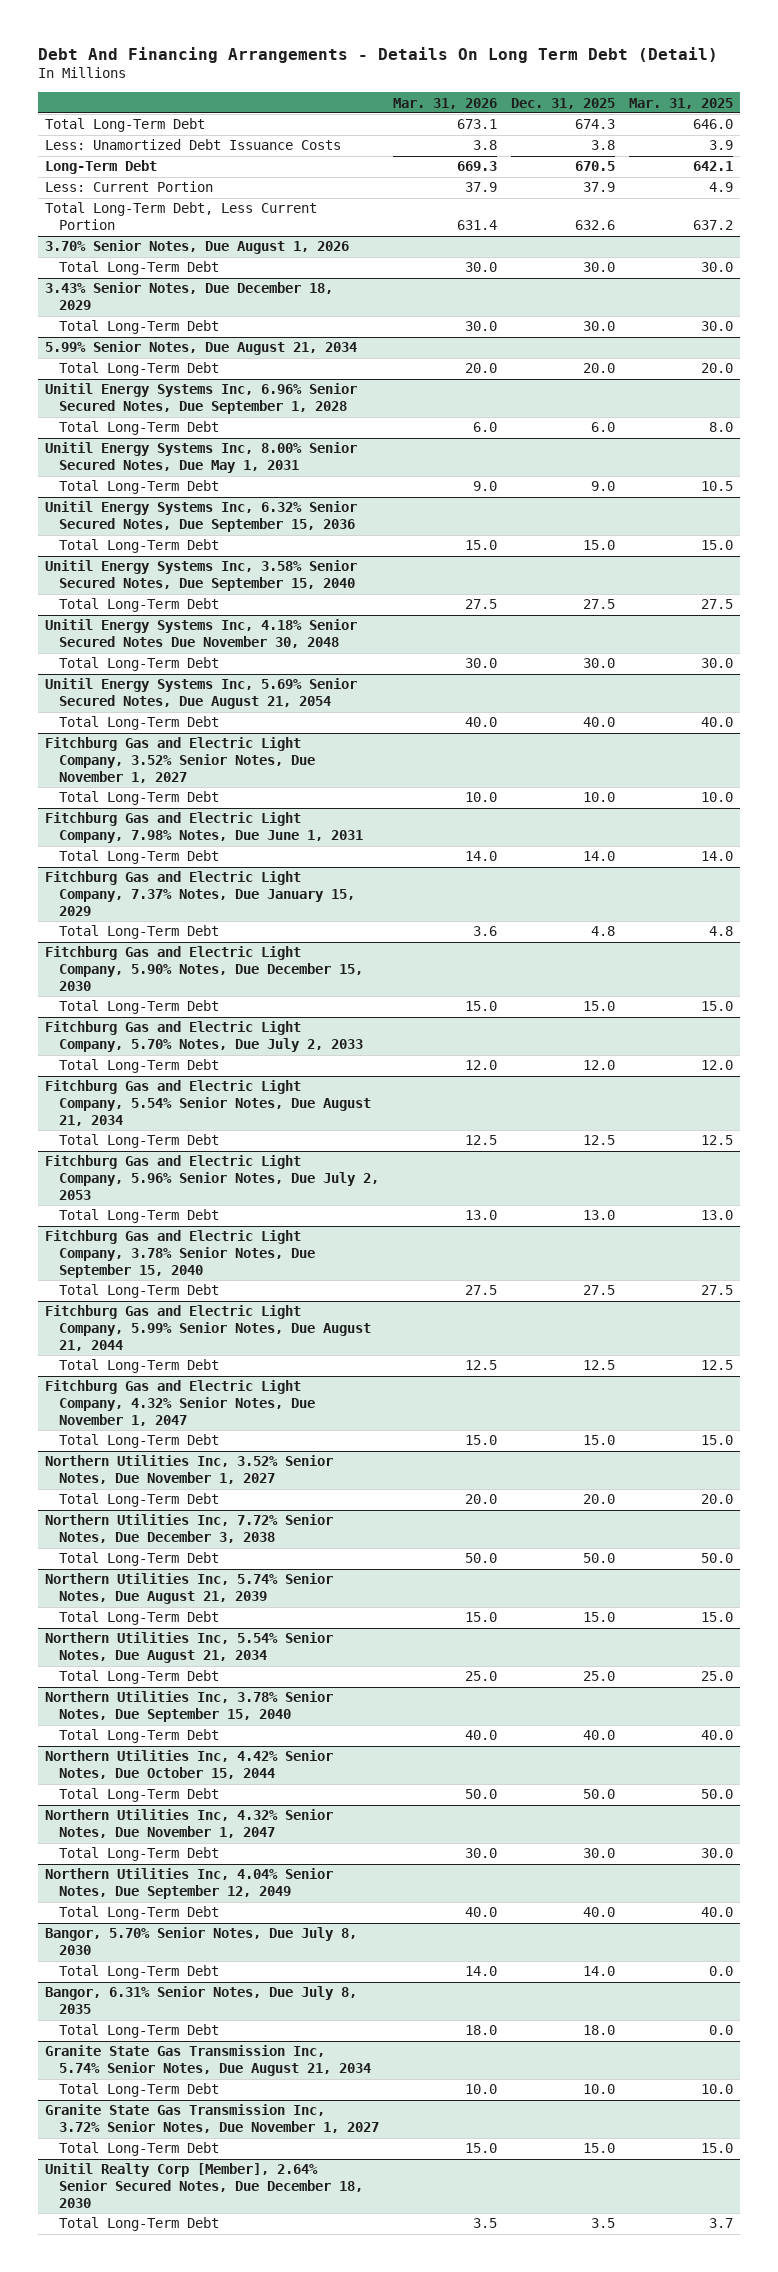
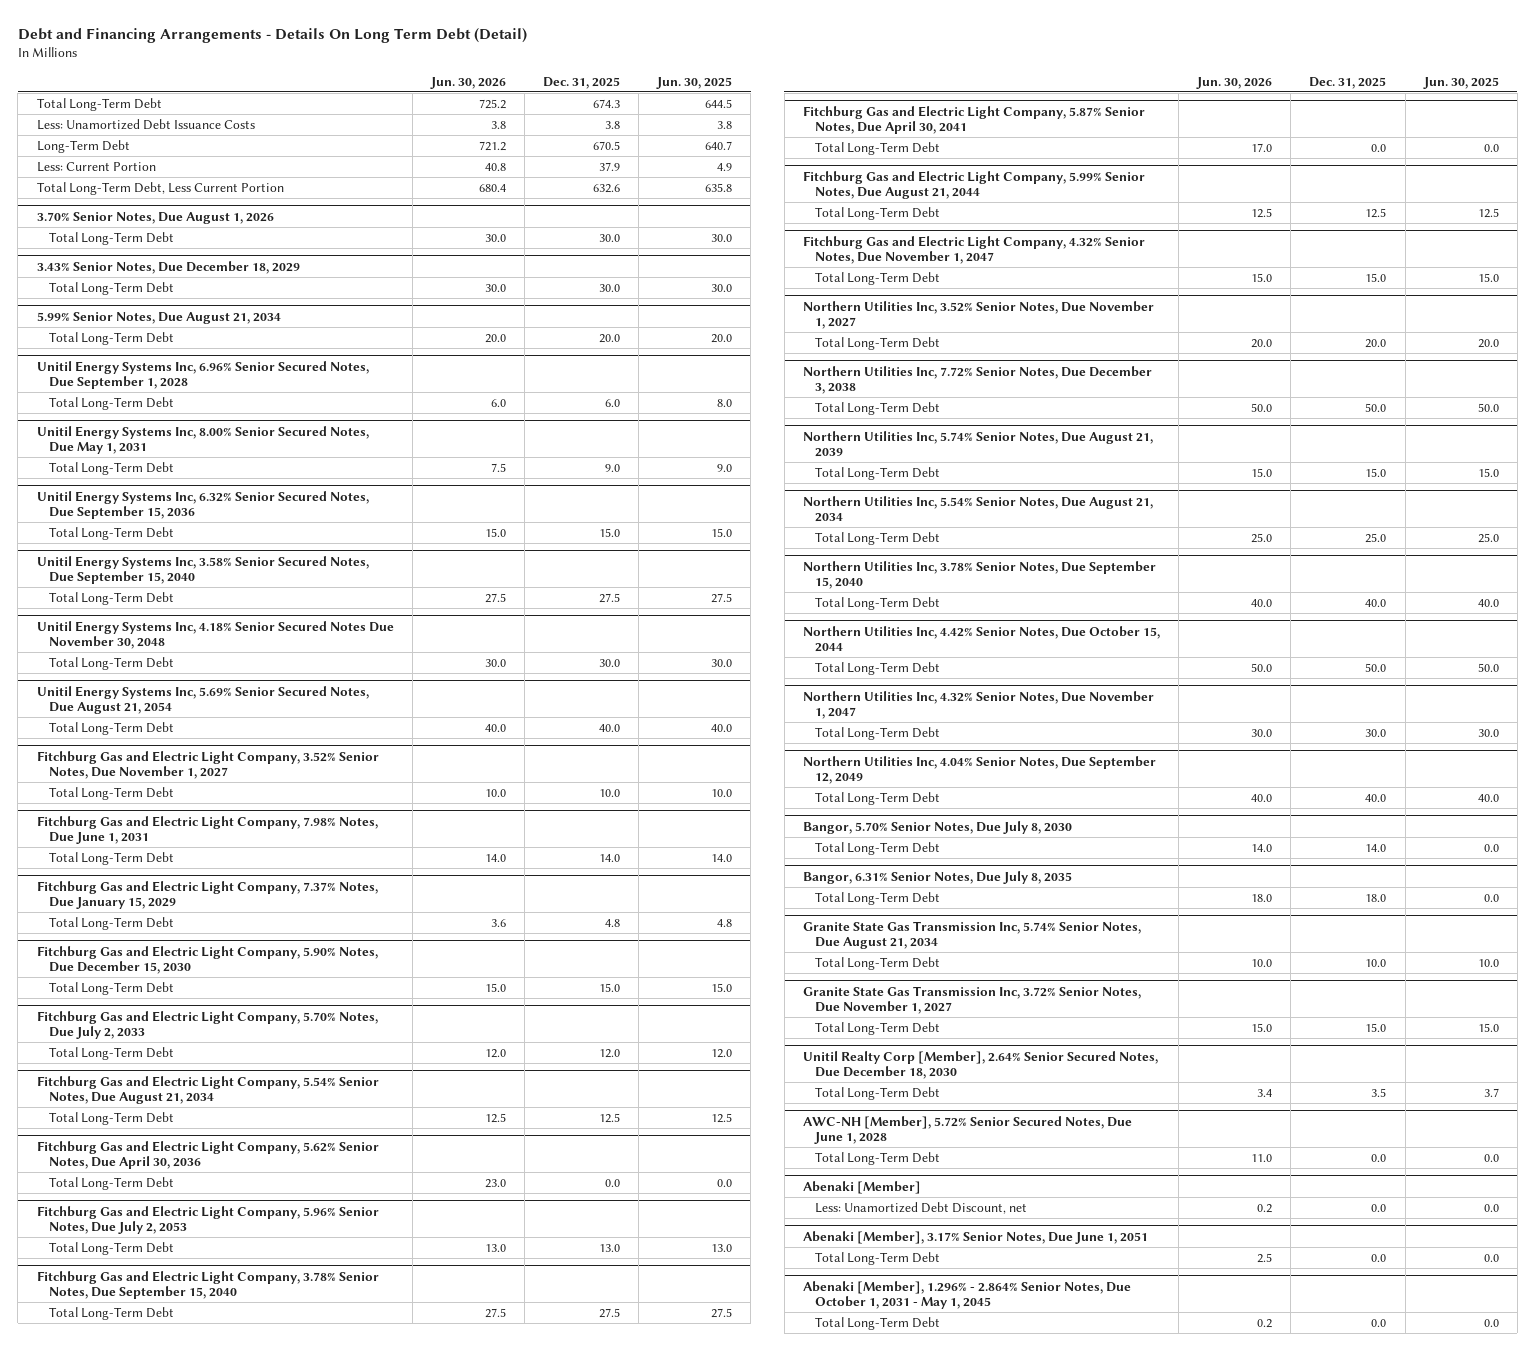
[38,46,719,63] Debt And Financing Arrangements - Details On Long Term Debt (Detail) -> [17,27,527,43] Debt and Financing Arrangements - Details On Long Term Debt (Detail)
[392,97,497,109] Mar. 31, 2026 -> none
[628,97,733,109] Mar. 31, 2025 -> none
none -> [429,76,506,89] Jun. 30, 2026
none -> [656,76,733,89] Jun. 30, 2025
none -> [36,1140,379,1170] Fitchburg Gas and Electric Light Company, 5.62% Senior Notes, Due April 30, 2036
none -> [48,1176,174,1190] Total Long-Term Debt
none -> [803,105,1146,135] Fitchburg Gas and Electric Light Company, 5.87% Senior Notes, Due April 30, 2041
none -> [815,141,941,155] Total Long-Term Debt
none -> [803,1115,1133,1145] AWC-NH [Member], 5.72% Senior Secured Notes, Due June 1, 2028
none -> [815,1151,941,1165] Total Long-Term Debt
none -> [803,1180,922,1194] Abenaki [Member]
none -> [815,1201,1028,1214] Less: Unamortized Debt Discount, net
none -> [803,1230,1149,1244] Abenaki [Member], 3.17% Senior Notes, Due June 1, 2051
none -> [815,1251,941,1265] Total Long-Term Debt
none -> [803,1280,1132,1310] Abenaki [Member], 1.296% - 2.864% Senior Notes, Due October 1, 2031 - May 1, 2045
none -> [815,1316,941,1330] Total Long-Term Debt

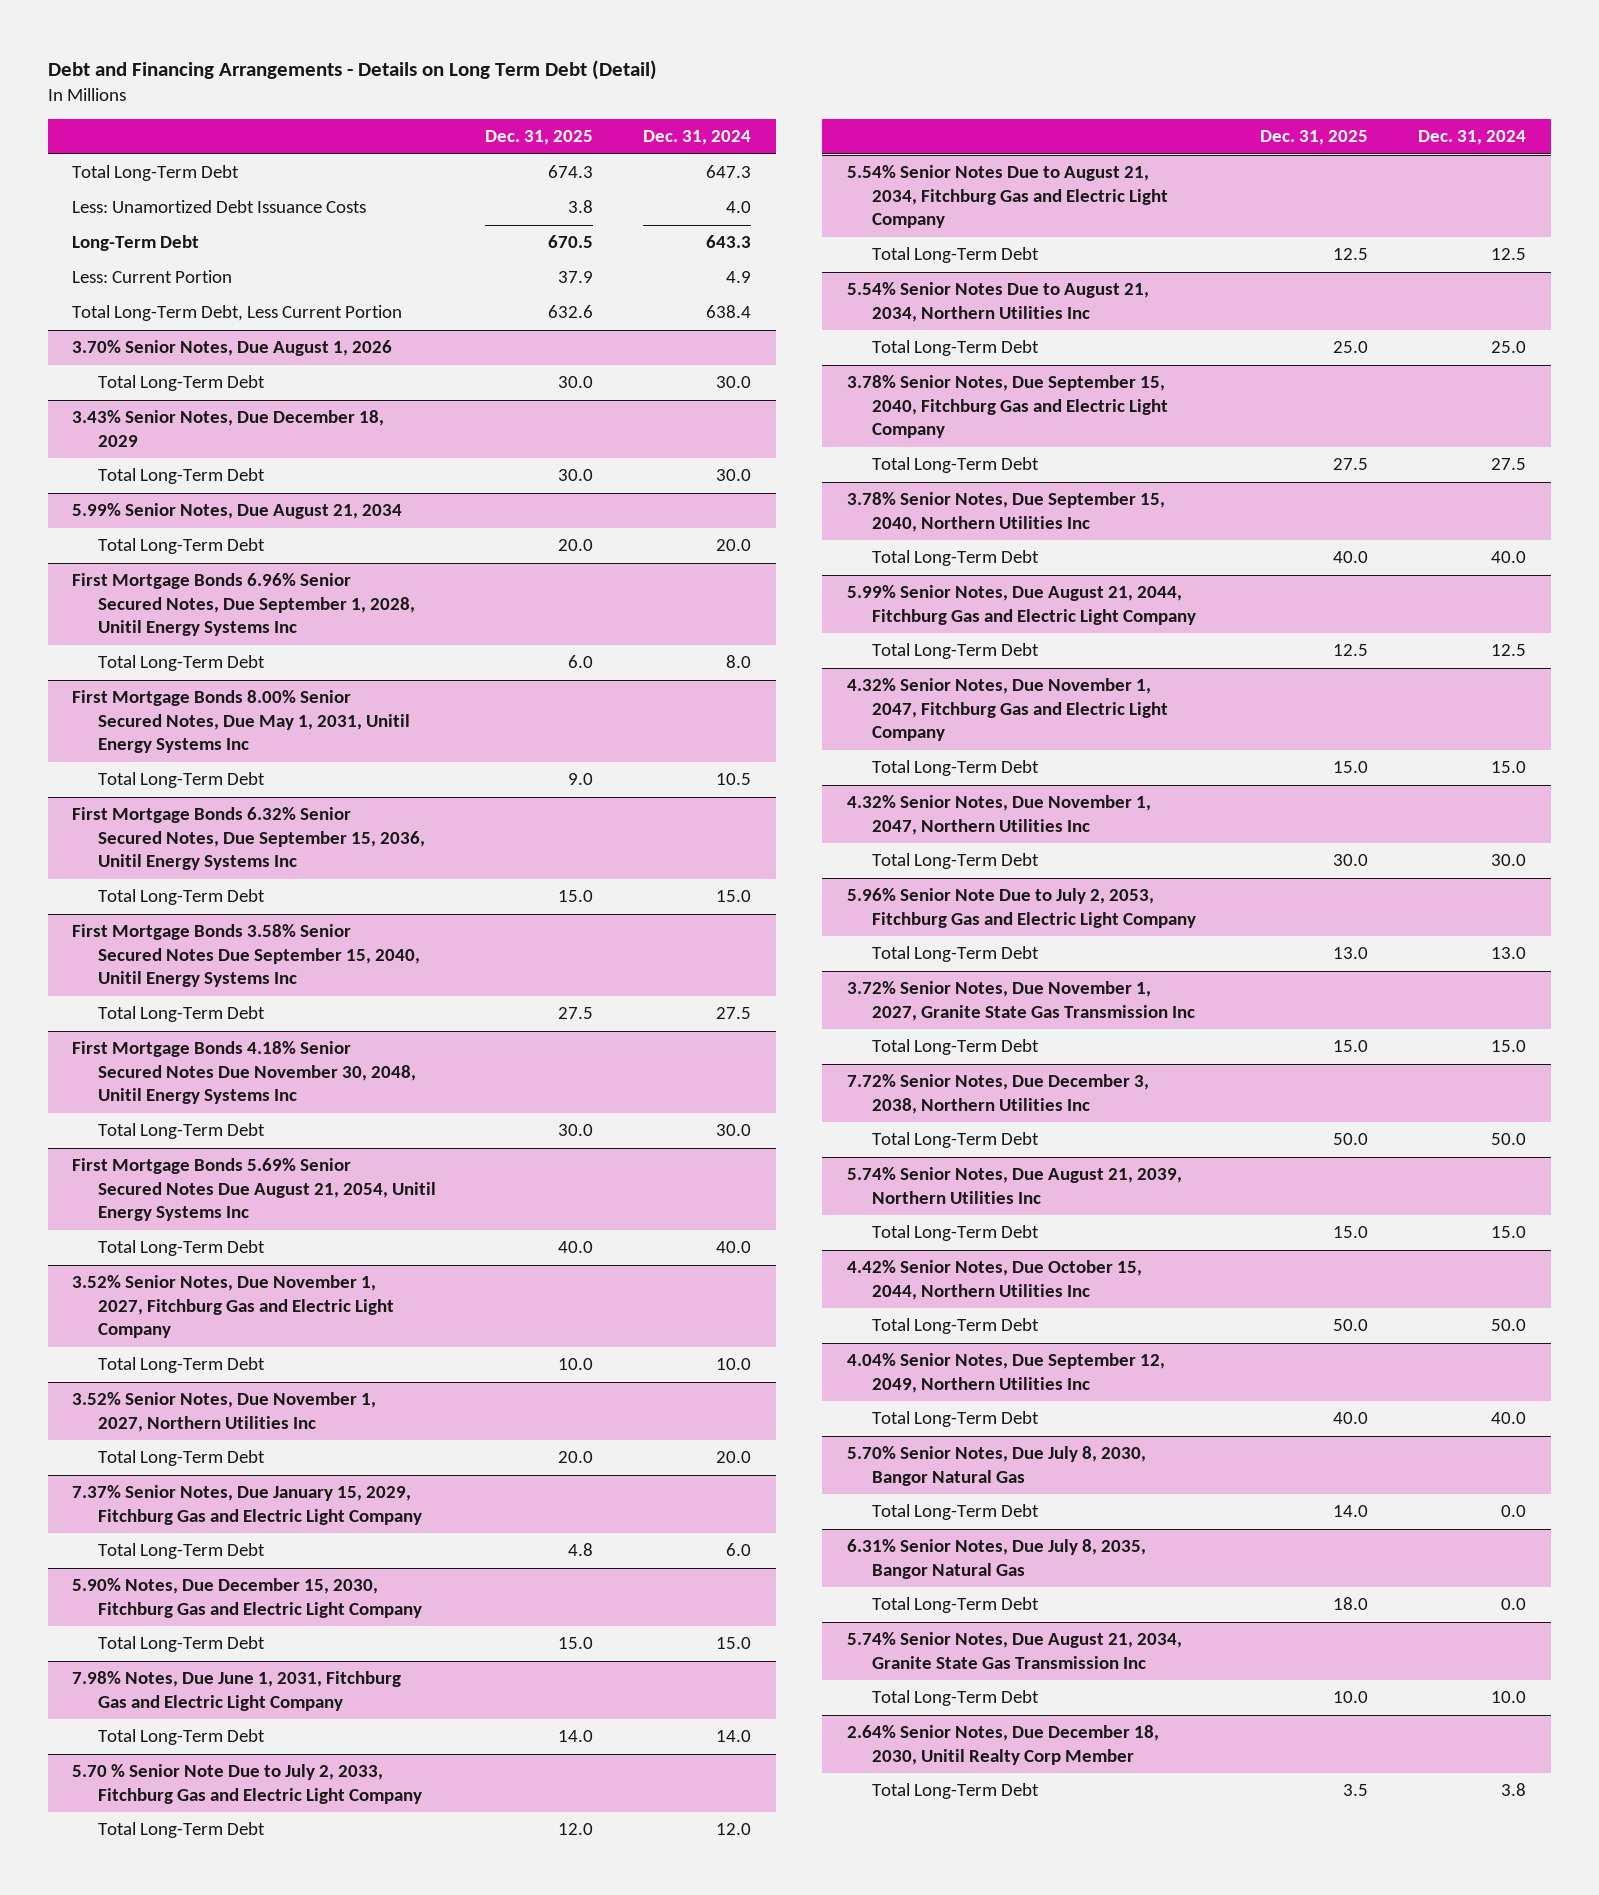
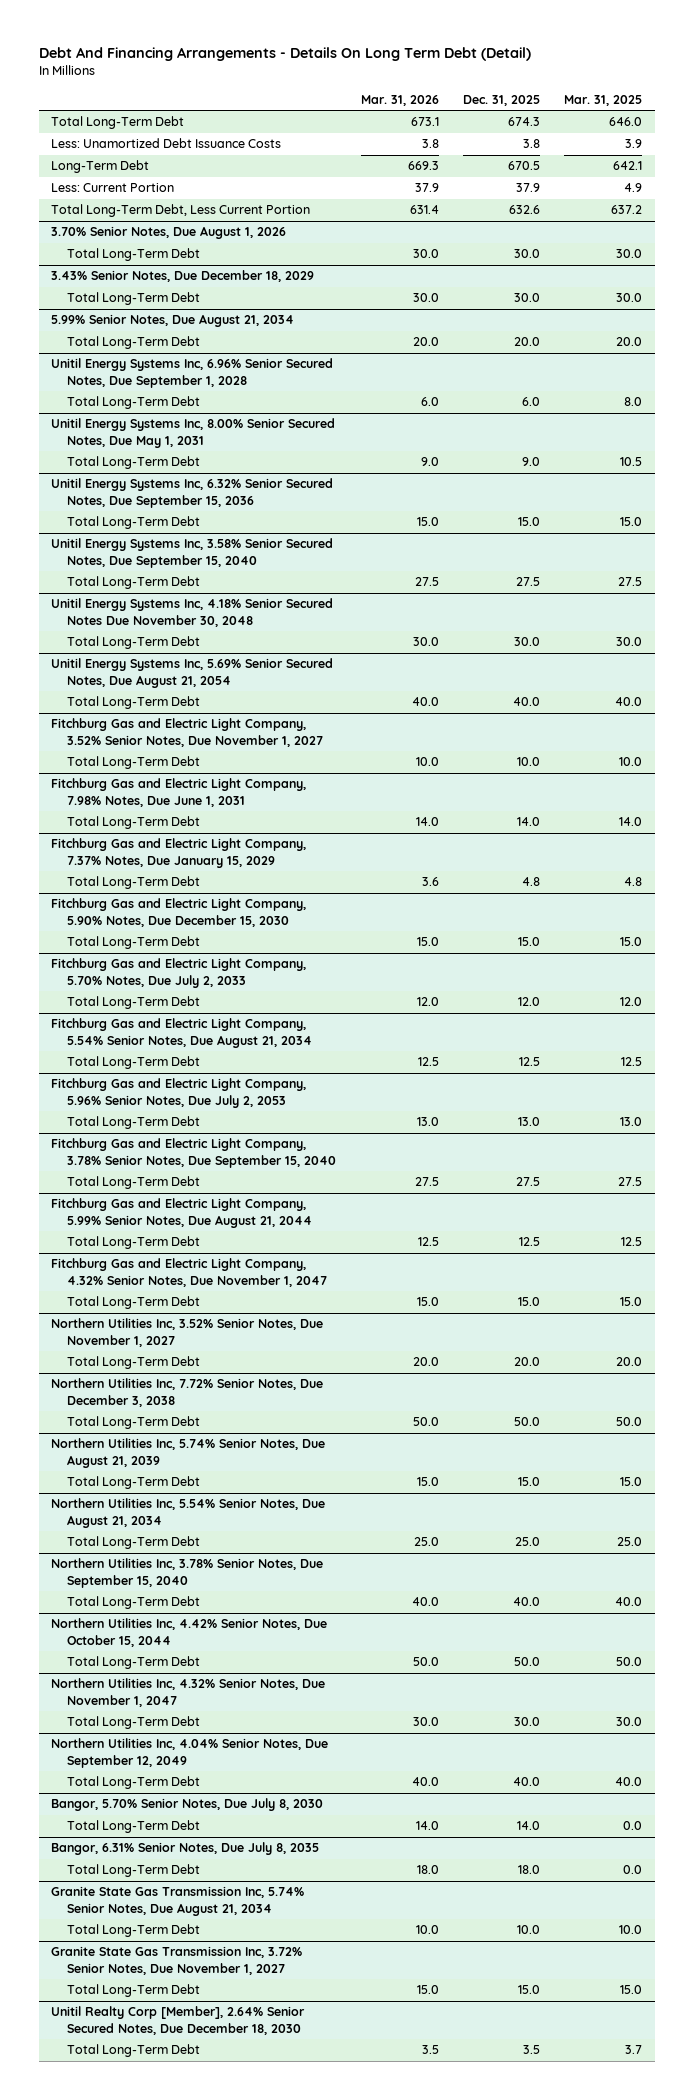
[47,59,657,80] Debt and Financing Arrangements - Details on Long Term Debt (Detail) -> [38,47,531,62] Debt And Financing Arrangements - Details On Long Term Debt (Detail)
[643,130,752,146] Dec. 31, 2024 -> none
none -> [360,94,439,106] Mar. 31, 2026
none -> [564,94,643,106] Mar. 31, 2025
[72,573,415,637] First Mortgage Bonds 6.96% Senior Secured Notes, Due September 1, 2028, Unitil Energy Systems Inc -> [51,358,334,388] Unitil Energy Systems Inc, 6.96% Senior Secured Notes, Due September 1, 2028
[72,690,410,754] First Mortgage Bonds 8.00% Senior Secured Notes, Due May 1, 2031, Unitil Energy Systems Inc -> [51,418,336,448] Unitil Energy Systems Inc, 8.00% Senior Secured Notes, Due May 1, 2031
[72,807,425,871] First Mortgage Bonds 6.32% Senior Secured Notes, Due September 15, 2036, Unitil Energy Systems Inc -> [51,478,334,508] Unitil Energy Systems Inc, 6.32% Senior Secured Notes, Due September 15, 2036
[72,924,420,988] First Mortgage Bonds 3.58% Senior Secured Notes Due September 15, 2040, Unitil Energy Systems Inc -> [51,538,334,568] Unitil Energy Systems Inc, 3.58% Senior Secured Notes, Due September 15, 2040
[72,1041,416,1105] First Mortgage Bonds 4.18% Senior Secured Notes Due November 30, 2048, Unitil Energy Systems Inc -> [51,598,334,627] Unitil Energy Systems Inc, 4.18% Senior Secured Notes Due November 30, 2048
[72,1158,436,1222] First Mortgage Bonds 5.69% Senior Secured Notes Due August 21, 2054, Unitil Energy Systems Inc -> [51,658,334,688] Unitil Energy Systems Inc, 5.69% Senior Secured Notes, Due August 21, 2054
[72,1275,394,1339] 3.52% Senior Notes, Due November 1, 2027, Fitchburg Gas and Electric Light Company -> [51,718,324,747] Fitchburg Gas and Electric Light Company, 3.52% Senior Notes, Due November 1, 2027
[72,1392,377,1432] 3.52% Senior Notes, Due November 1, 2027, Northern Utilities Inc -> none
none -> [51,778,307,807] Fitchburg Gas and Electric Light Company, 7.98% Notes, Due June 1, 2031
[558,1451,594,1464] 20.0 -> [517,817,541,827] 14.0
[72,1485,422,1525] 7.37% Senior Notes, Due January 15, 2029, Fitchburg Gas and Electric Light Company -> [51,838,307,868] Fitchburg Gas and Electric Light Company, 7.37% Notes, Due January 15, 2029
[72,1578,422,1618] 5.90% Notes, Due December 15, 2030, Fitchburg Gas and Electric Light Company -> [51,898,307,927] Fitchburg Gas and Electric Light Company, 5.90% Notes, Due December 15, 2030
[72,1671,402,1711] 7.98% Notes, Due June 1, 2031, Fitchburg Gas and Electric Light Company -> none
[97,1729,265,1746] Total Long-Term Debt -> none
[72,1764,422,1804] 5.70 % Senior Note Due to July 2, 2033, Fitchburg Gas and Electric Light Company -> [51,958,307,988] Fitchburg Gas and Electric Light Company, 5.70% Notes, Due July 2, 2033
[847,165,1169,229] 5.54% Senior Notes Due to August 21, 2034, Fitchburg Gas and Electric Light Company -> [51,1018,313,1048] Fitchburg Gas and Electric Light Company, 5.54% Senior Notes, Due August 21, 2034
[847,282,1150,322] 5.54% Senior Notes Due to August 21, 2034, Northern Utilities Inc -> none
none -> [51,1078,307,1108] Fitchburg Gas and Electric Light Company, 5.96% Senior Notes, Due July 2, 2053
[1333,341,1369,354] 25.0 -> [518,1117,541,1127] 13.0
[847,375,1169,439] 3.78% Senior Notes, Due September 15, 2040, Fitchburg Gas and Electric Light Company -> [51,1138,337,1168] Fitchburg Gas and Electric Light Company, 3.78% Senior Notes, Due September 15, 2040
[847,492,1166,532] 3.78% Senior Notes, Due September 15, 2040, Northern Utilities Inc -> none
[872,550,1040,567] Total Long-Term Debt -> none
[847,585,1197,625] 5.99% Senior Notes, Due August 21, 2044, Fitchburg Gas and Electric Light Company -> [51,1198,313,1228] Fitchburg Gas and Electric Light Company, 5.99% Senior Notes, Due August 21, 2044
[872,760,1040,777] Total Long-Term Debt -> none
[847,795,1152,835] 4.32% Senior Notes, Due November 1, 2047, Northern Utilities Inc -> none
[872,853,1040,870] Total Long-Term Debt -> none
[847,888,1197,928] 5.96% Senior Note Due to July 2, 2053, Fitchburg Gas and Electric Light Company -> none
[872,946,1040,963] Total Long-Term Debt -> none
[847,981,1196,1021] 3.72% Senior Notes, Due November 1, 2027, Granite State Gas Transmission Inc -> none
[847,678,1169,742] 4.32% Senior Notes, Due November 1, 2047, Fitchburg Gas and Electric Light Company -> [51,1258,328,1287] Fitchburg Gas and Electric Light Company, 4.32% Senior Notes, Due November 1, 2047
none -> [51,1318,324,1347] Northern Utilities Inc, 3.52% Senior Notes, Due November 1, 2027
none -> [67,1356,201,1370] Total Long-Term Debt
[847,1074,1150,1114] 7.72% Senior Notes, Due December 3, 2038, Northern Utilities Inc -> [51,1378,324,1407] Northern Utilities Inc, 7.72% Senior Notes, Due December 3, 2038
[847,1167,1183,1204] 5.74% Senior Notes, Due August 21, 2039, Northern Utilities Inc -> [51,1438,326,1468] Northern Utilities Inc, 5.74% Senior Notes, Due August 21, 2039
none -> [51,1498,326,1528] Northern Utilities Inc, 5.54% Senior Notes, Due August 21, 2034
none -> [67,1536,201,1550] Total Long-Term Debt
none -> [51,1558,324,1588] Northern Utilities Inc, 3.78% Senior Notes, Due September 15, 2040
none -> [67,1596,201,1610] Total Long-Term Debt
[847,1260,1143,1300] 4.42% Senior Notes, Due October 15, 2044, Northern Utilities Inc -> [51,1618,328,1647] Northern Utilities Inc, 4.42% Senior Notes, Due October 15, 2044
none -> [51,1678,326,1707] Northern Utilities Inc, 4.32% Senior Notes, Due November 1, 2047
none -> [67,1716,201,1730] Total Long-Term Debt
[847,1353,1166,1393] 4.04% Senior Notes, Due September 12, 2049, Northern Utilities Inc -> [51,1738,329,1768] Northern Utilities Inc, 4.04% Senior Notes, Due September 12, 2049
[847,1446,1147,1486] 5.70% Senior Notes, Due July 8, 2030, Bangor Natural Gas -> [51,1798,324,1812] Bangor, 5.70% Senior Notes, Due July 8, 2030
[847,1539,1147,1579] 6.31% Senior Notes, Due July 8, 2035, Bangor Natural Gas -> [51,1842,320,1856] Bangor, 6.31% Senior Notes, Due July 8, 2035
[847,1632,1183,1669] 5.74% Senior Notes, Due August 21, 2034, Granite State Gas Transmission Inc -> [51,1886,305,1916] Granite State Gas Transmission Inc, 5.74% Senior Notes, Due August 21, 2034
none -> [51,1946,303,1975] Granite State Gas Transmission Inc, 3.72% Senior Notes, Due November 1, 2027
none -> [67,1984,201,1998] Total Long-Term Debt
[847,1725,1160,1765] 2.64% Senior Notes, Due December 18, 2030, Unitil Realty Corp Member -> [51,2006,306,2035] Unitil Realty Corp [Member], 2.64% Senior Secured Notes, Due December 18, 2030

